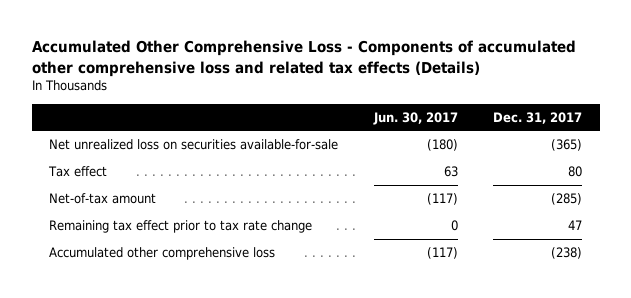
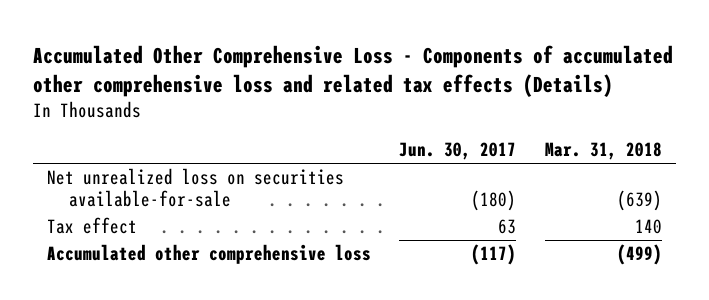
[492,111,582,124] Dec. 31, 2017 -> none
none -> [544,142,662,161] Mar. 31, 2018
[49,193,157,205] Net-of-tax amount -> none
[49,220,313,234] Remaining tax effect prior to tax rate change -> none

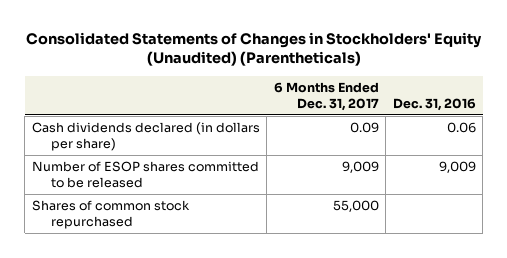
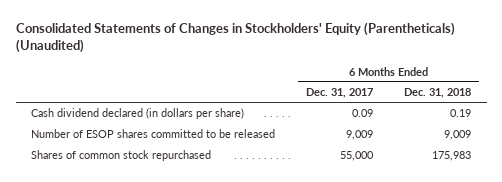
[25,31,482,67] Consolidated Statements of Changes in Stockholders' Equity (Unaudited) (Parentheticals) -> [15,21,455,54] Consolidated Statements of Changes in Stockholders' Equity (Parentheticals) (Unaudited)
[392,97,476,111] Dec. 31, 2016 -> none
none -> [404,88,472,99] Dec. 31, 2018
[31,122,260,151] Cash dividends declared (in dollars per share) -> [31,108,245,120] Cash dividend declared (in dollars per share)

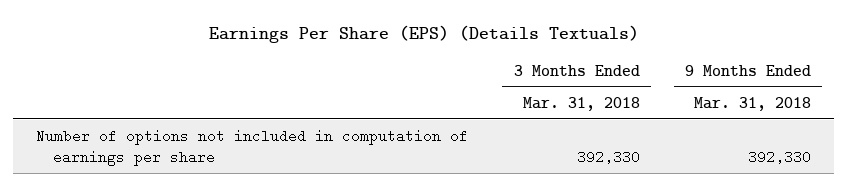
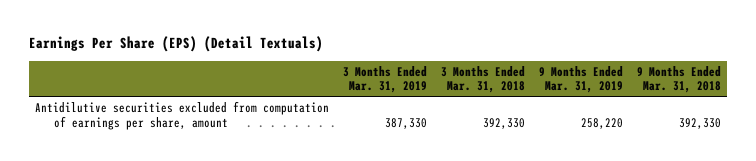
[208,24,639,43] Earnings Per Share (EPS) (Details Textuals) -> [28,36,323,53] Earnings Per Share (EPS) (Detail Textuals)
none -> [343,65,428,94] 3 Months Ended Mar. 31, 2019
none -> [538,65,623,94] 9 Months Ended Mar. 31, 2019
[36,128,469,167] Number of options not included in computation of earnings per share -> [35,100,330,130] Antidilutive securities excluded from computation of earnings per share, amount

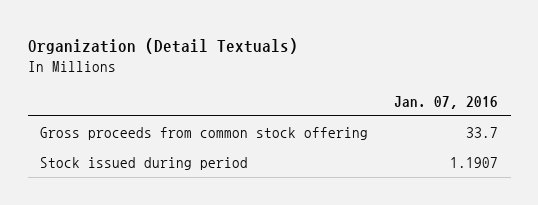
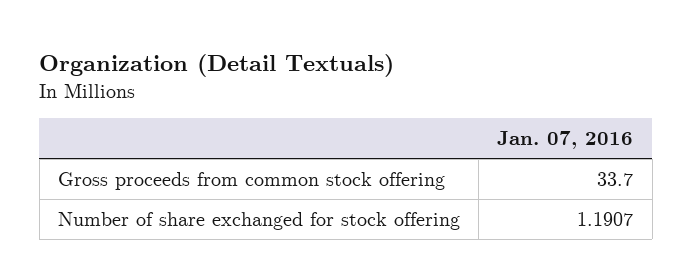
[40,156,249,170] Stock issued during period -> [58,212,461,231] Number of share exchanged for stock offering

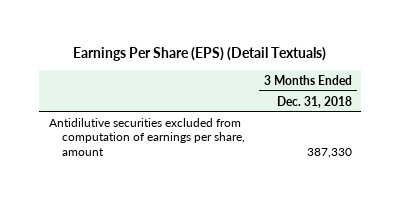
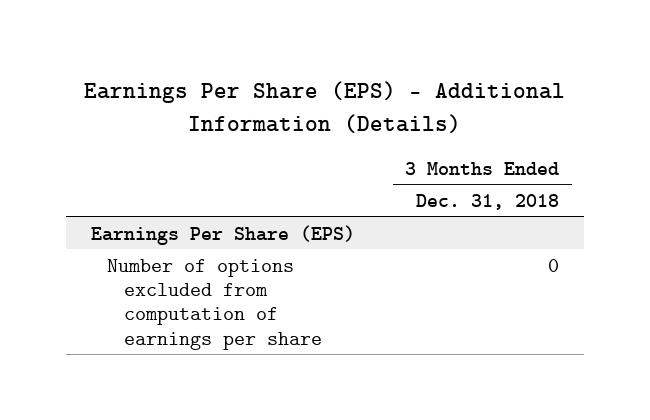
[73,47,327,62] Earnings Per Share (EPS) (Detail Textuals) -> [84,81,566,133] Earnings Per Share (EPS) - Additional Information (Details)
none -> [90,224,355,245] Earnings Per Share (EPS)
[48,117,246,156] Antidilutive securities excluded from computation of earnings per share, amount -> [107,258,322,350] Number of options excluded from computation of earnings per share
[307,147,353,158] 387,330 -> [548,258,560,272] 0

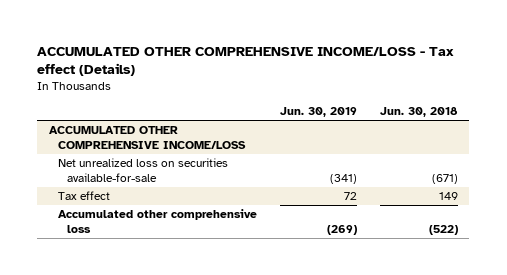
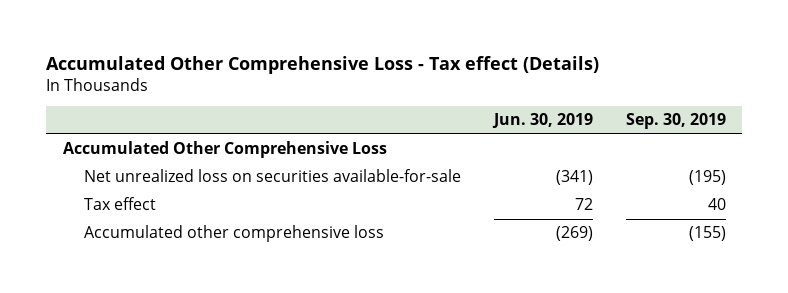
[37,46,455,77] ACCUMULATED OTHER COMPREHENSIVE INCOME/LOSS - Tax effect (Details) -> [46,56,600,75] Accumulated Other Comprehensive Loss - Tax effect (Details)
[379,107,458,118] Jun. 30, 2018 -> none
none -> [625,113,726,130] Sep. 30, 2019
[48,126,246,150] ACCUMULATED OTHER COMPREHENSIVE INCOME/LOSS -> [62,141,387,159] Accumulated Other Comprehensive Loss

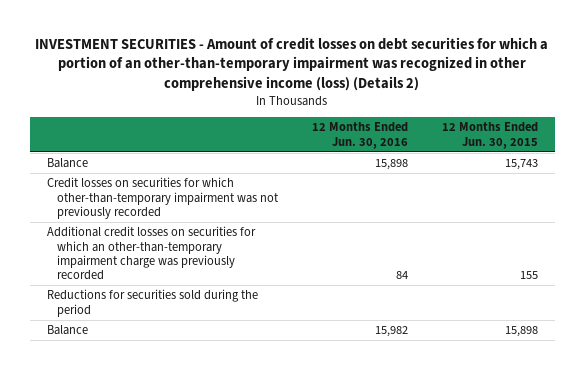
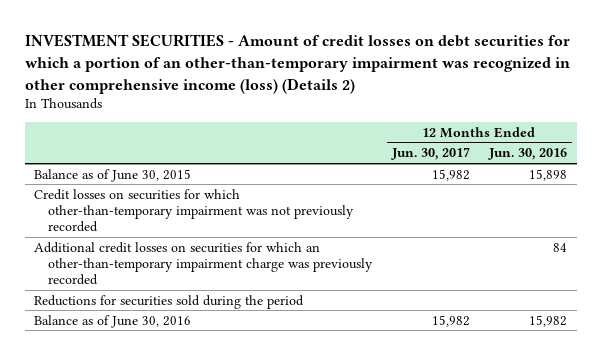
[442,122,539,149] 12 Months Ended Jun. 30, 2015 -> none
none -> [390,147,470,161] Jun. 30, 2017
[46,158,88,169] Balance -> [34,168,192,182] Balance as of June 30, 2015
[46,325,88,336] Balance -> [34,314,192,328] Balance as of June 30, 2016

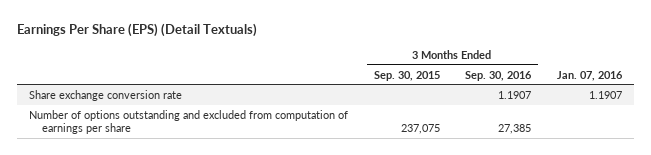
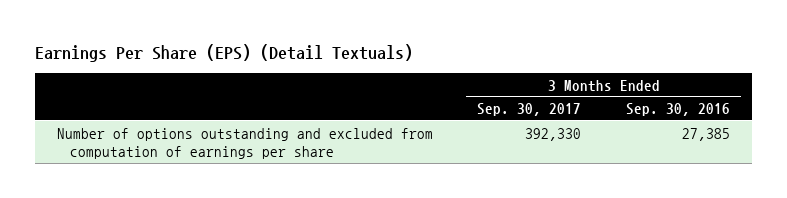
[373,70,440,81] Sep. 30, 2015 -> none
[556,70,623,81] Jan. 07, 2016 -> none
none -> [477,103,582,117] Sep. 30, 2017
[29,89,183,101] Share exchange conversion rate -> none

